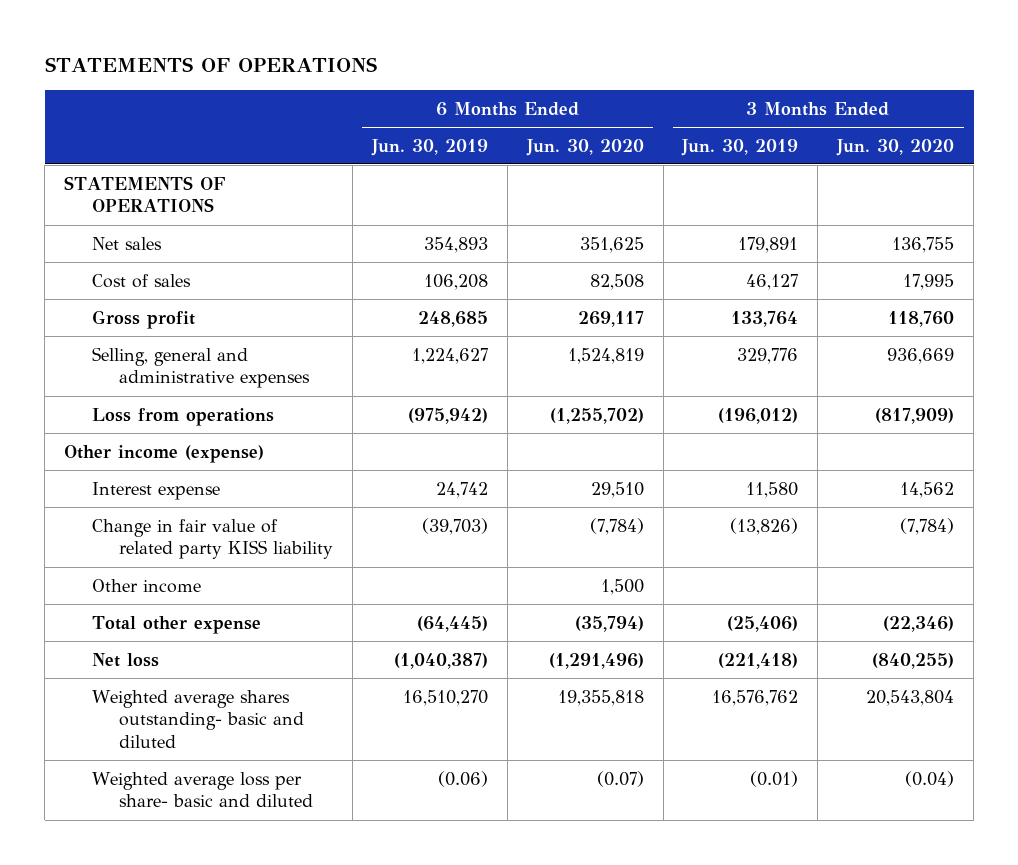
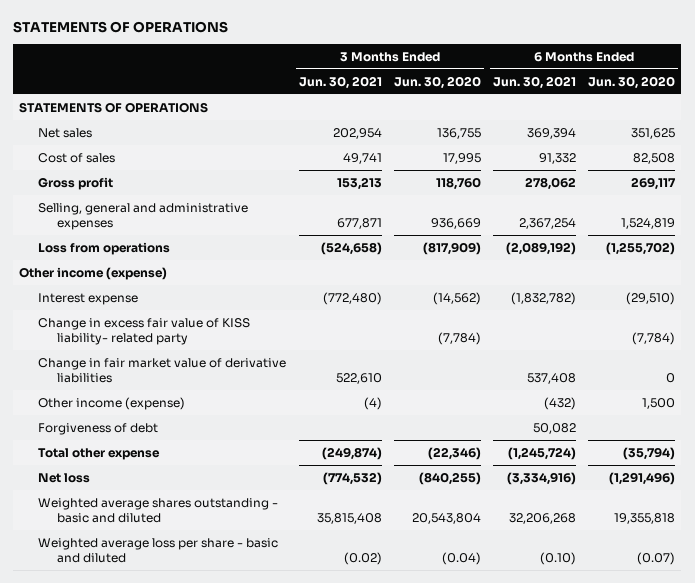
[370,138,488,156] Jun. 30, 2019 -> none
[681,138,799,156] Jun. 30, 2019 -> none
none -> [298,75,382,89] Jun. 30, 2021
none -> [493,75,577,89] Jun. 30, 2021
[590,481,644,498] 29,510 -> [626,291,676,305] (29,510)
[900,481,955,498] 14,562 -> [432,291,481,305] (14,562)
[91,518,334,560] Change in fair value of related party KISS liability -> [38,317,251,346] Change in excess fair value of KISS liability- related party
none -> [38,357,287,384] Change in fair market value of derivative liabilities
[91,578,201,593] Other income -> [38,396,186,410] Other income (expense)
none -> [38,422,159,435] Forgiveness of debt
[91,689,305,749] Weighted average shares outstanding- basic and diluted -> [38,497,279,524] Weighted average shares outstanding - basic and diluted
[91,771,314,808] Weighted average loss per share- basic and diluted -> [38,537,279,564] Weighted average loss per share - basic and diluted

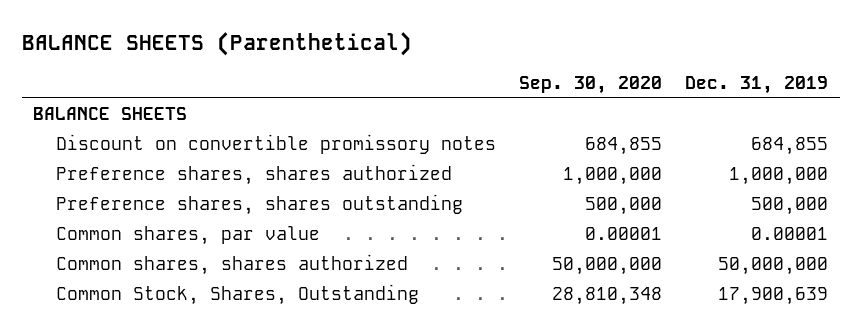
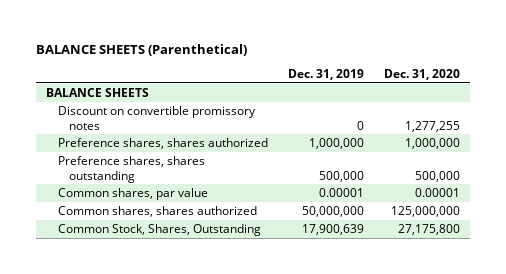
[519,76,663,95] Sep. 30, 2020 -> none
none -> [384,69,461,81] Dec. 31, 2020
[751,137,829,156] 684,855 -> [356,120,364,130] 0

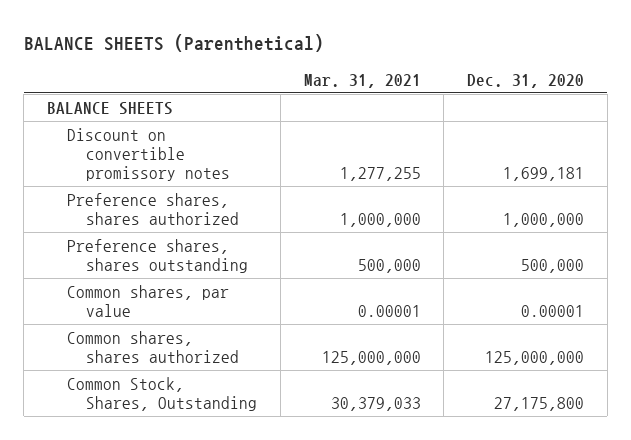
[287,69,364,81] Dec. 31, 2019 -> none
none -> [303,73,421,88] Mar. 31, 2021
[405,120,461,132] 1,277,255 -> [503,166,585,181] 1,699,181

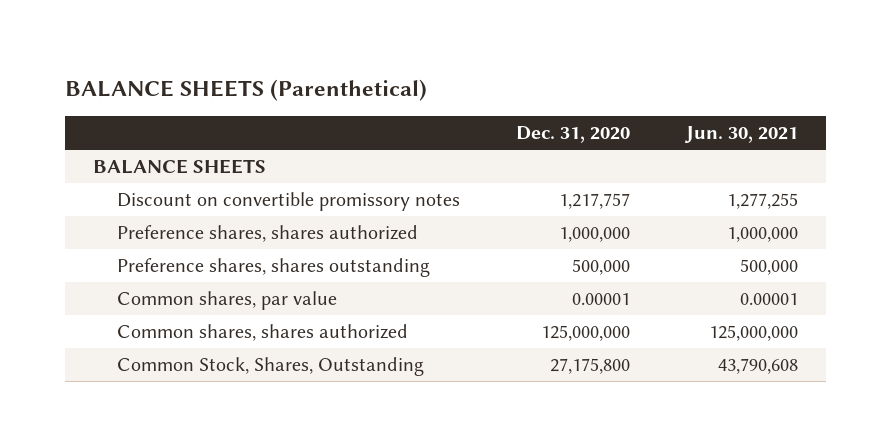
[303,73,421,88] Mar. 31, 2021 -> none
none -> [684,126,799,144] Jun. 30, 2021
[503,166,585,181] 1,699,181 -> [559,193,631,210] 1,217,757

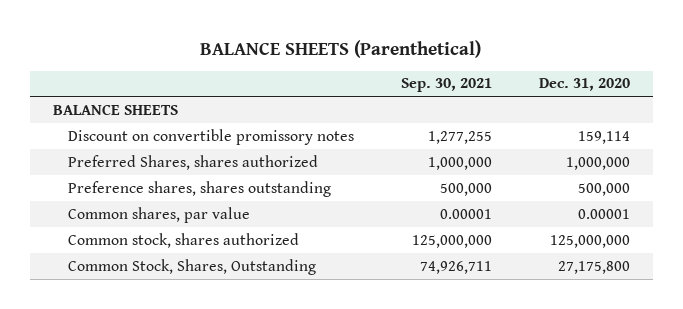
[684,126,799,144] Jun. 30, 2021 -> none
none -> [400,78,492,93] Sep. 30, 2021
[559,193,631,210] 1,217,757 -> [577,130,630,144] 159,114
[117,225,419,243] Preference shares, shares authorized -> [67,154,318,170] Preferred Shares, shares authorized
[117,324,409,342] Common shares, shares authorized -> [67,232,299,248] Common stock, shares authorized

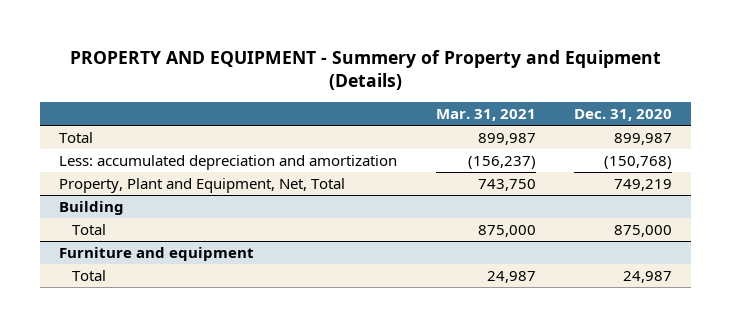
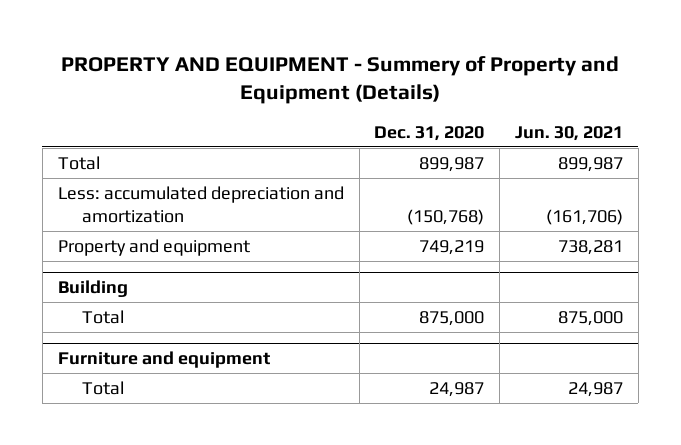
[435,109,536,122] Mar. 31, 2021 -> none
none -> [514,125,623,141] Jun. 30, 2021
[59,178,346,194] Property, Plant and Equipment, Net, Total -> [57,238,250,256] Property and equipment

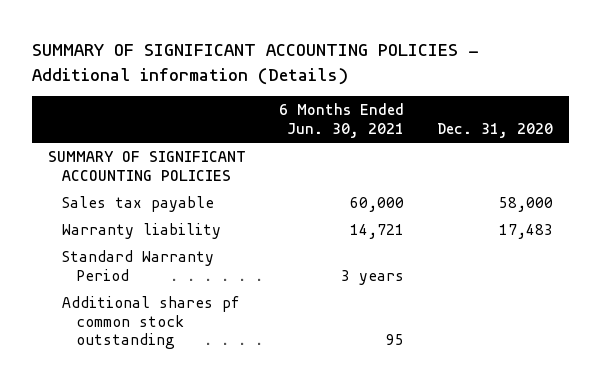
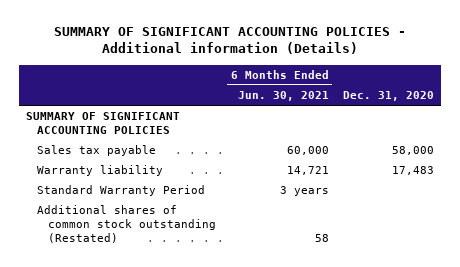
[61,295,240,350] Additional shares pf common stock outstanding -> [37,205,217,243] Additional shares of common stock outstanding (Restated)
[385,334,404,346] 95 -> [314,233,329,242] 58

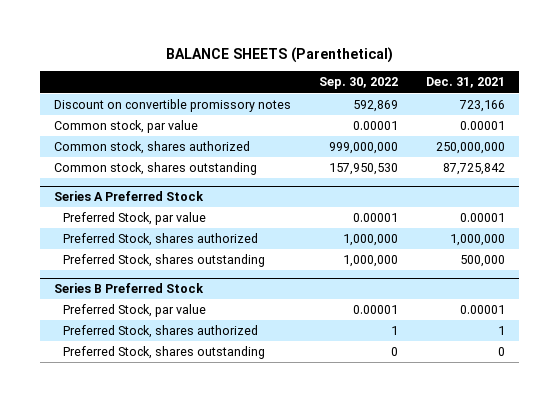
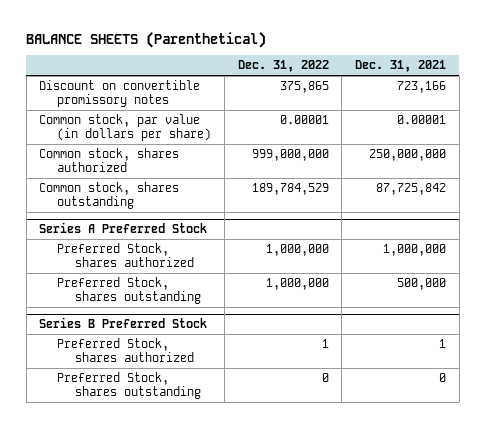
[319,77,399,90] Sep. 30, 2022 -> none
none -> [237,60,329,73] Dec. 31, 2022
[53,120,198,134] Common stock, par value -> [39,113,211,142] Common stock, par value (in dollars per share)
[63,212,207,226] Preferred Stock, par value -> none
[63,304,207,318] Preferred Stock, par value -> none

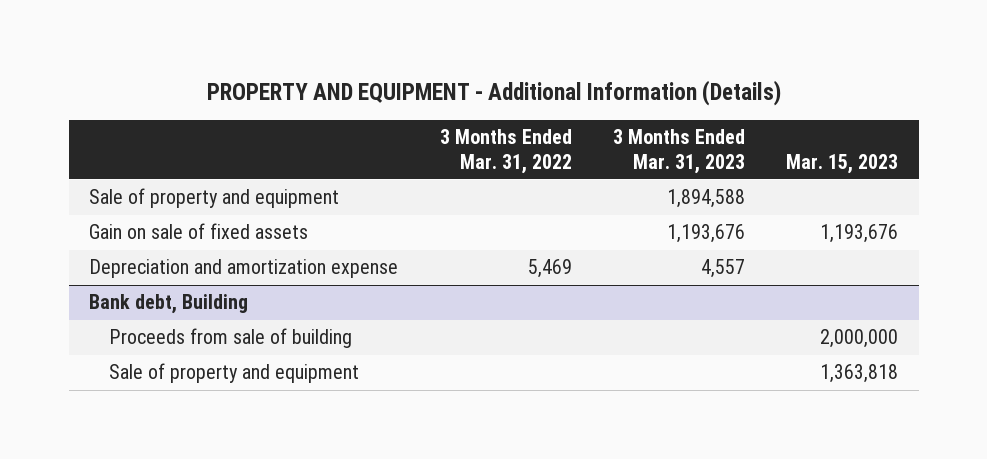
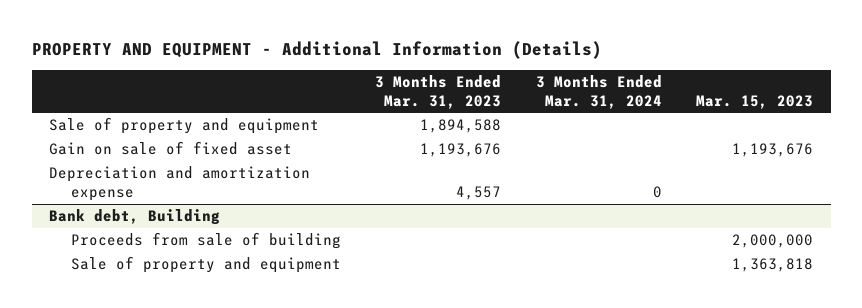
[439,129,572,174] 3 Months Ended Mar. 31, 2022 -> none
none -> [535,74,662,109] 3 Months Ended Mar. 31, 2024
[89,223,309,240] Gain on sale of fixed assets -> [48,141,292,156] Gain on sale of fixed asset

